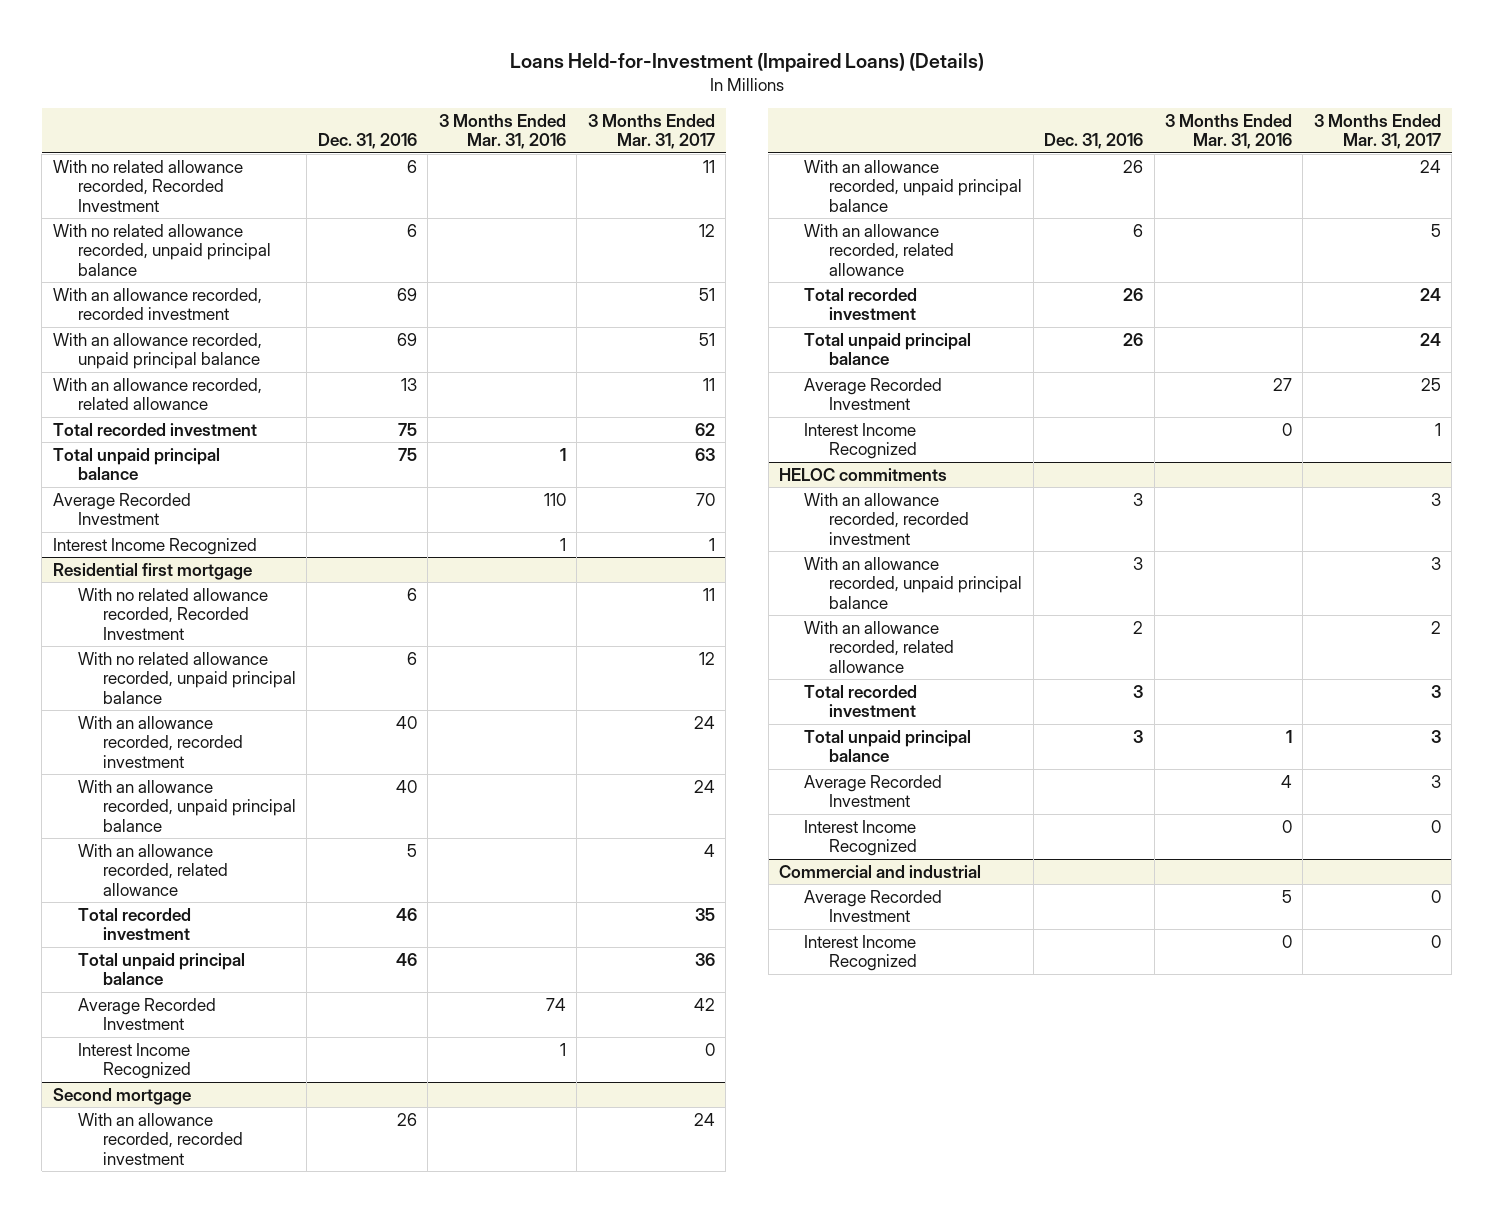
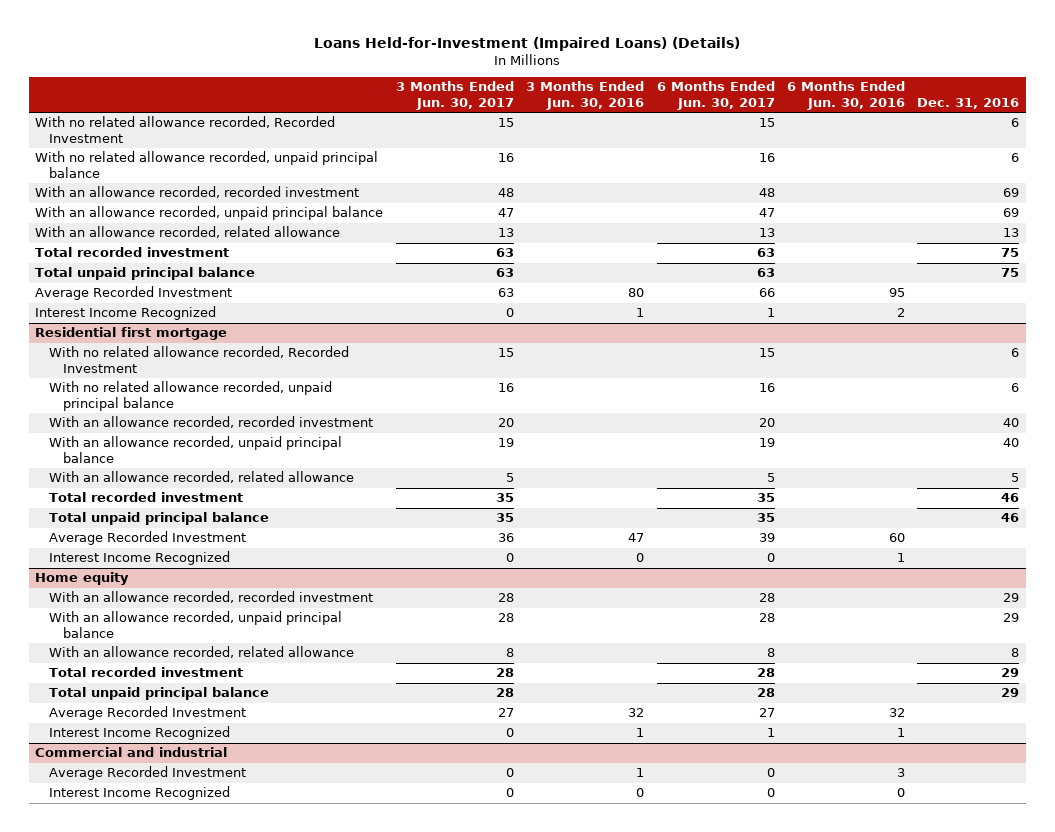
[438,113,566,150] 3 Months Ended Mar. 31, 2016 -> none
[587,113,715,150] 3 Months Ended Mar. 31, 2017 -> none
none -> [395,81,514,110] 3 Months Ended Jun. 30, 2017
none -> [526,81,645,110] 3 Months Ended Jun. 30, 2016
none -> [656,81,775,110] 6 Months Ended Jun. 30, 2017
none -> [786,81,905,110] 6 Months Ended Jun. 30, 2016
[52,1087,191,1105] Second mortgage -> none
[804,377,943,411] Average Recorded Investment -> none
[804,422,918,460] Interest Income Recognized -> none
[779,467,948,481] HELOC commitments -> none
[804,492,970,546] With an allowance recorded, recorded investment -> none
[804,556,1023,610] With an allowance recorded, unpaid principal balance -> none
[804,620,955,674] With an allowance recorded, related allowance -> none
[804,684,918,718] Total recorded investment -> none
[804,729,972,763] Total unpaid principal balance -> none
none -> [35,572,130,586] Home equity
[396,1112,417,1126] 26 -> [1003,593,1020,603] 29
[1123,159,1144,173] 26 -> [1003,613,1020,623] 29
[1133,223,1144,237] 6 -> [1011,648,1020,658] 8
[1123,287,1144,301] 26 -> [1001,668,1020,678] 29
[1123,332,1144,346] 26 -> [1001,688,1020,698] 29

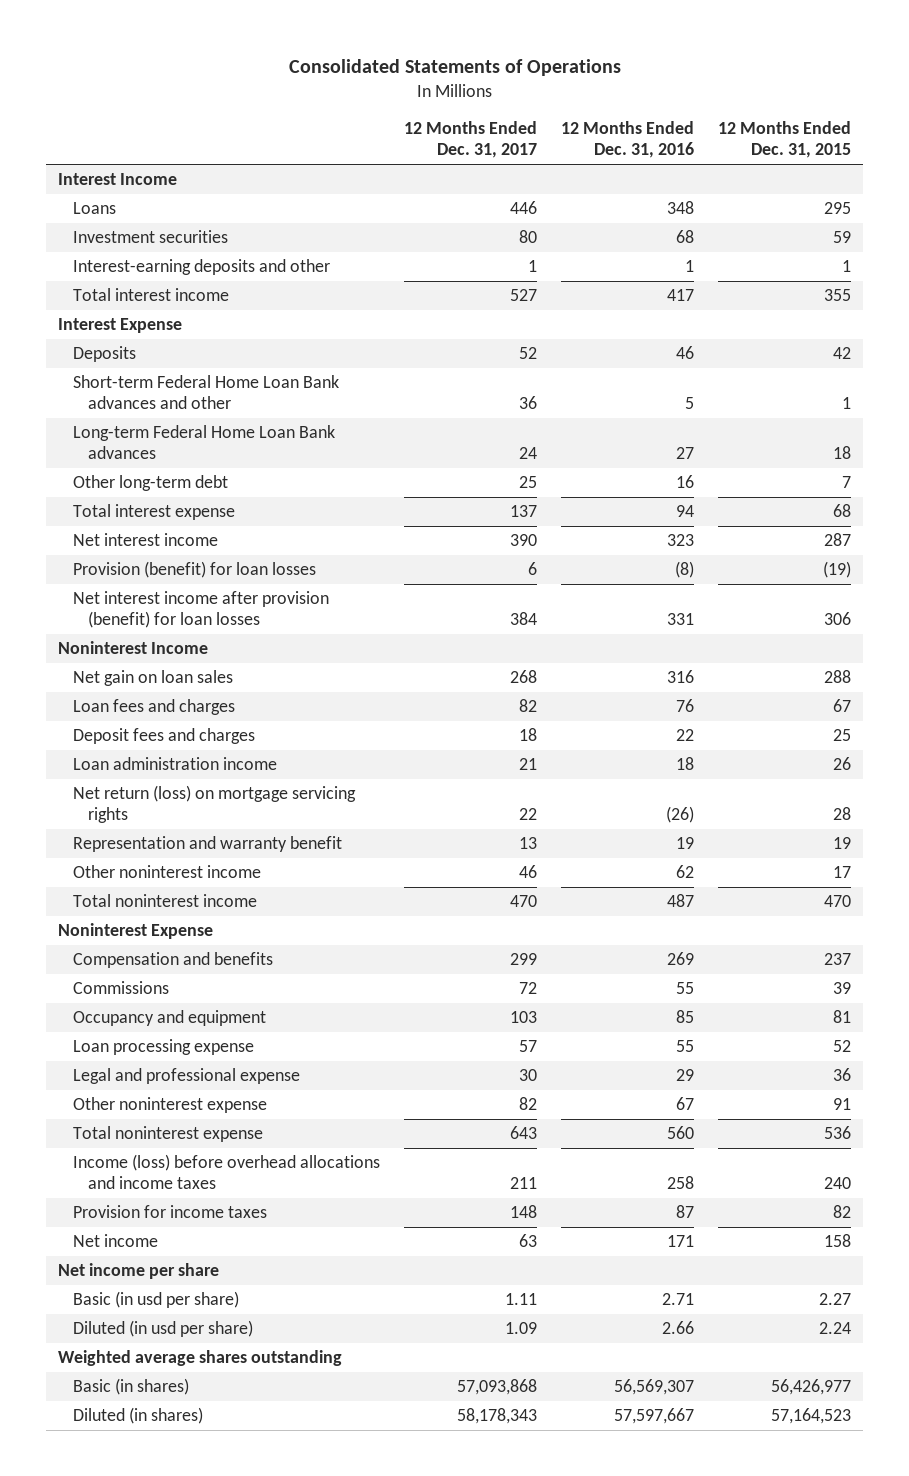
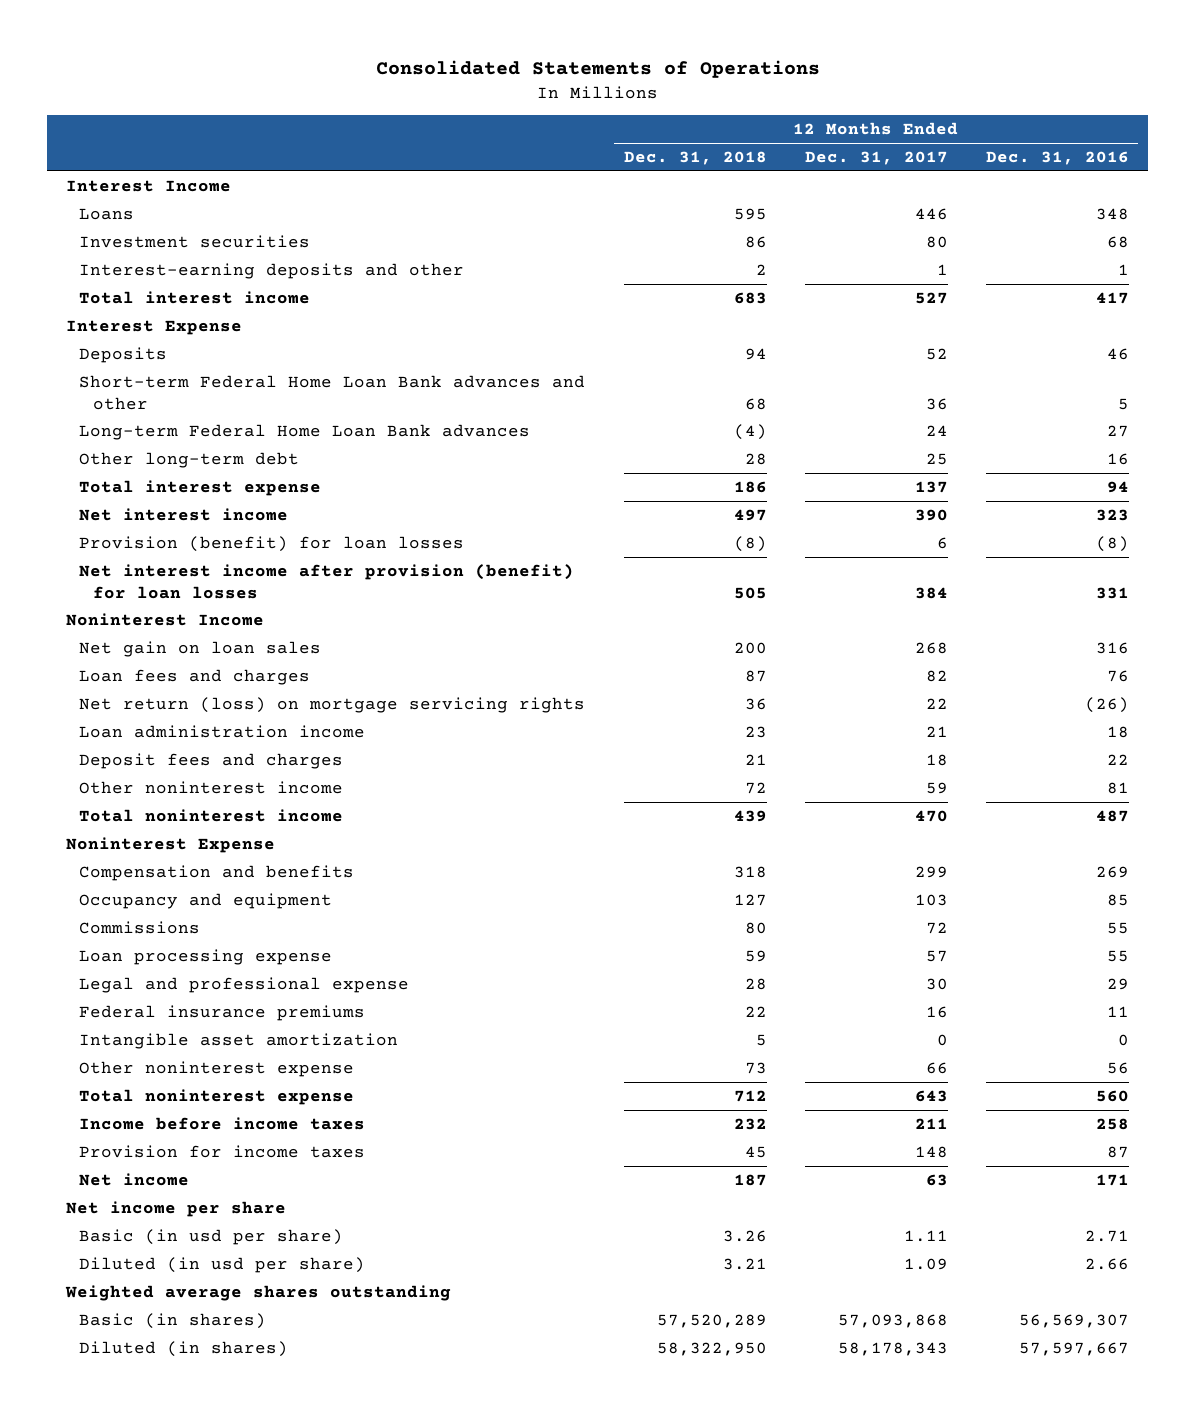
[718,121,852,159] 12 Months Ended Dec. 31, 2015 -> none
none -> [623,151,767,166] Dec. 31, 2018
[72,836,342,853] Representation and warranty benefit -> none
[72,757,277,771] Loan administration income -> [79,724,366,738] Loan administration income
[72,728,255,745] Deposit fees and charges -> [79,752,344,769] Deposit fees and charges
[519,865,538,879] 46 -> [925,781,948,794] 59
[676,865,695,879] 62 -> [1106,781,1129,794] 81
[72,981,169,995] Commissions -> [79,920,201,934] Commissions
none -> [79,1004,366,1021] Federal insurance premiums
none -> [79,1032,399,1049] Intangible asset amortization
[519,1097,538,1111] 82 -> [925,1061,948,1074] 66
[676,1097,695,1111] 67 -> [1106,1061,1129,1074] 56
[72,1154,380,1190] Income (loss) before overhead allocations and income taxes -> [79,1116,366,1130] Income before income taxes

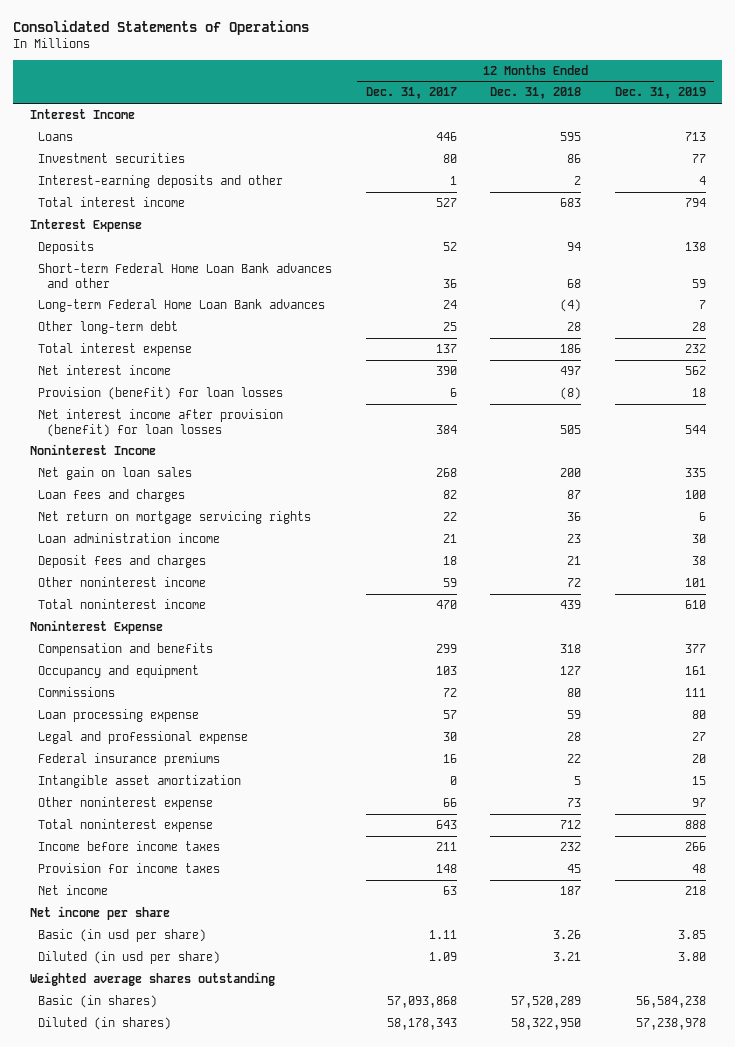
[985,151,1129,166] Dec. 31, 2016 -> none
none -> [614,87,706,100] Dec. 31, 2019
[79,696,586,713] Net return (loss) on mortgage servicing rights -> [38,511,312,525] Net return on mortgage servicing rights

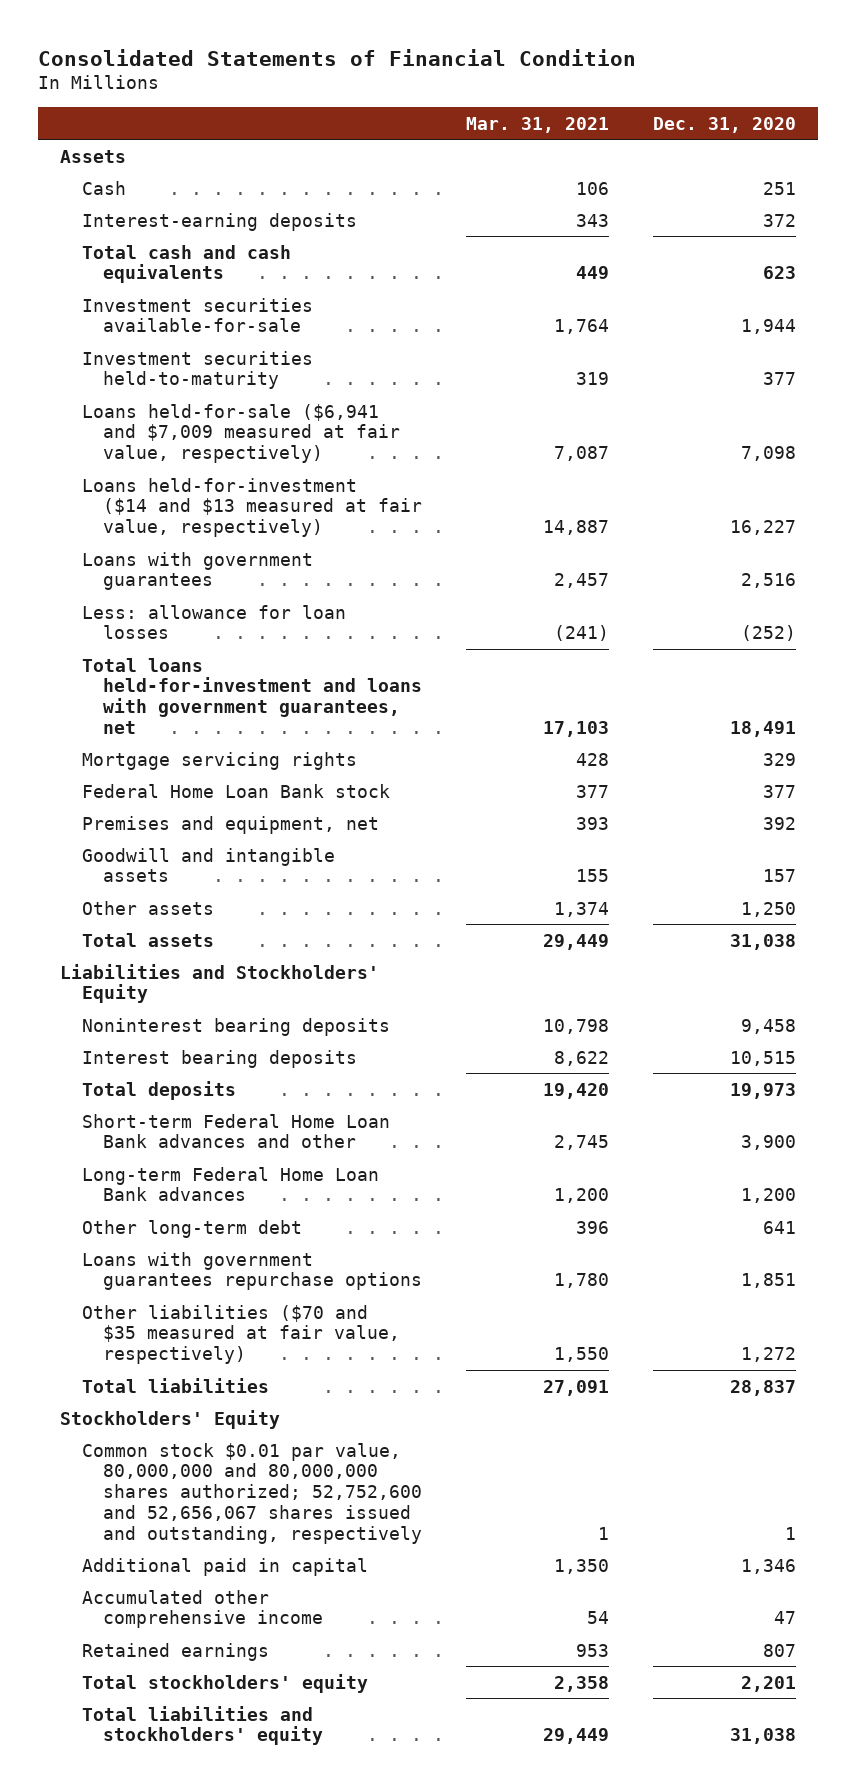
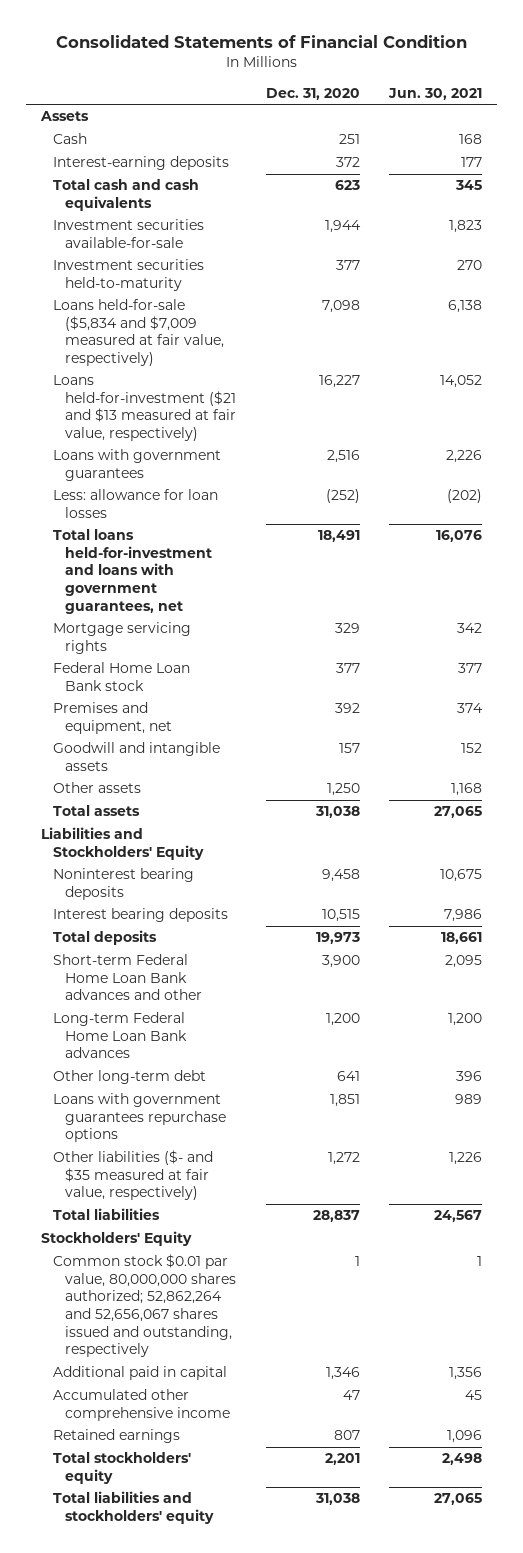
[465,116,609,133] Mar. 31, 2021 -> none
none -> [388,87,483,100] Jun. 30, 2021
[81,403,400,464] Loans held-for-sale ($6,941 and $7,009 measured at fair value, respectively) -> [53,299,225,367] Loans held-for-sale ($5,834 and $7,009 measured at fair value, respectively)
[81,477,422,538] Loans held-for-investment ($14 and $13 measured at fair value, respectively) -> [53,375,237,442] Loans held-for-investment ($21 and $13 measured at fair value, respectively)
[81,1304,400,1365] Other liabilities ($70 and $35 measured at fair value, respectively) -> [53,1150,214,1201] Other liabilities ($- and $35 measured at fair value, respectively)
[81,1442,422,1544] Common stock $0.01 par value, 80,000,000 and 80,000,000 shares authorized; 52,752,600 and 52,656,067 shares issued and outstanding, respectively -> [53,1254,237,1358] Common stock $0.01 par value, 80,000,000 shares authorized; 52,862,264 and 52,656,067 shares issued and outstanding, respectively

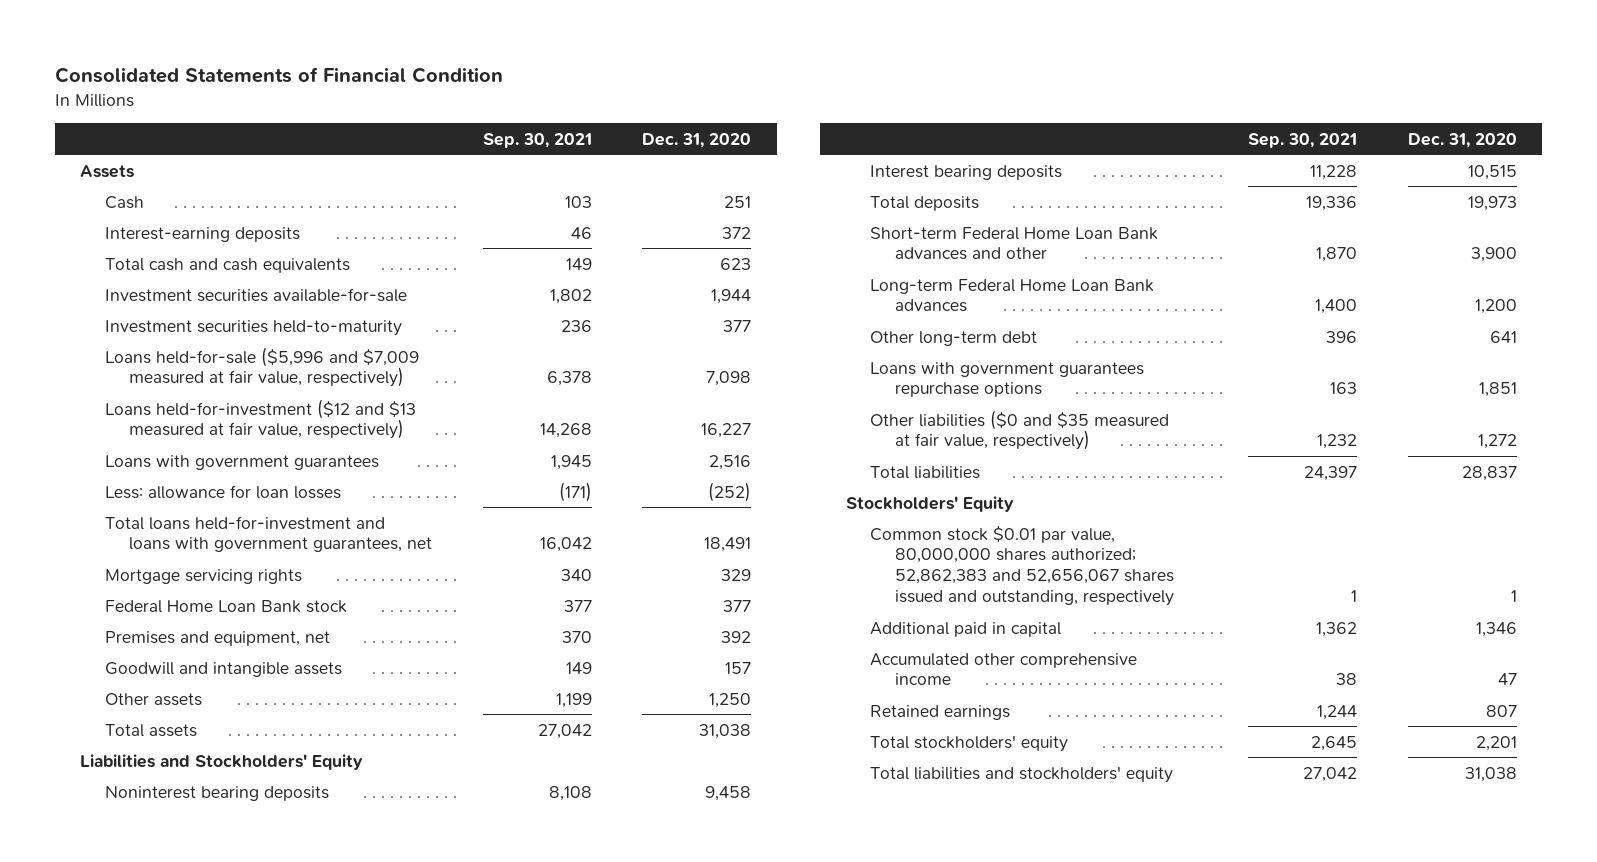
[388,87,483,100] Jun. 30, 2021 -> none
none -> [482,132,592,148] Sep. 30, 2021
[53,299,225,367] Loans held-for-sale ($5,834 and $7,009 measured at fair value, respectively) -> [104,346,419,388] Loans held-for-sale ($5,996 and $7,009 measured at fair value, respectively)
[53,375,237,442] Loans held-for-investment ($21 and $13 measured at fair value, respectively) -> [104,398,416,440] Loans held-for-investment ($12 and $13 measured at fair value, respectively)
[53,1150,214,1201] Other liabilities ($- and $35 measured at fair value, respectively) -> [870,409,1170,451] Other liabilities ($0 and $35 measured at fair value, respectively)
[53,1254,237,1358] Common stock $0.01 par value, 80,000,000 shares authorized; 52,862,264 and 52,656,067 shares issued and outstanding, respectively -> [870,525,1174,607] Common stock $0.01 par value, 80,000,000 shares authorized; 52,862,383 and 52,656,067 shares issued and outstanding, respectively

